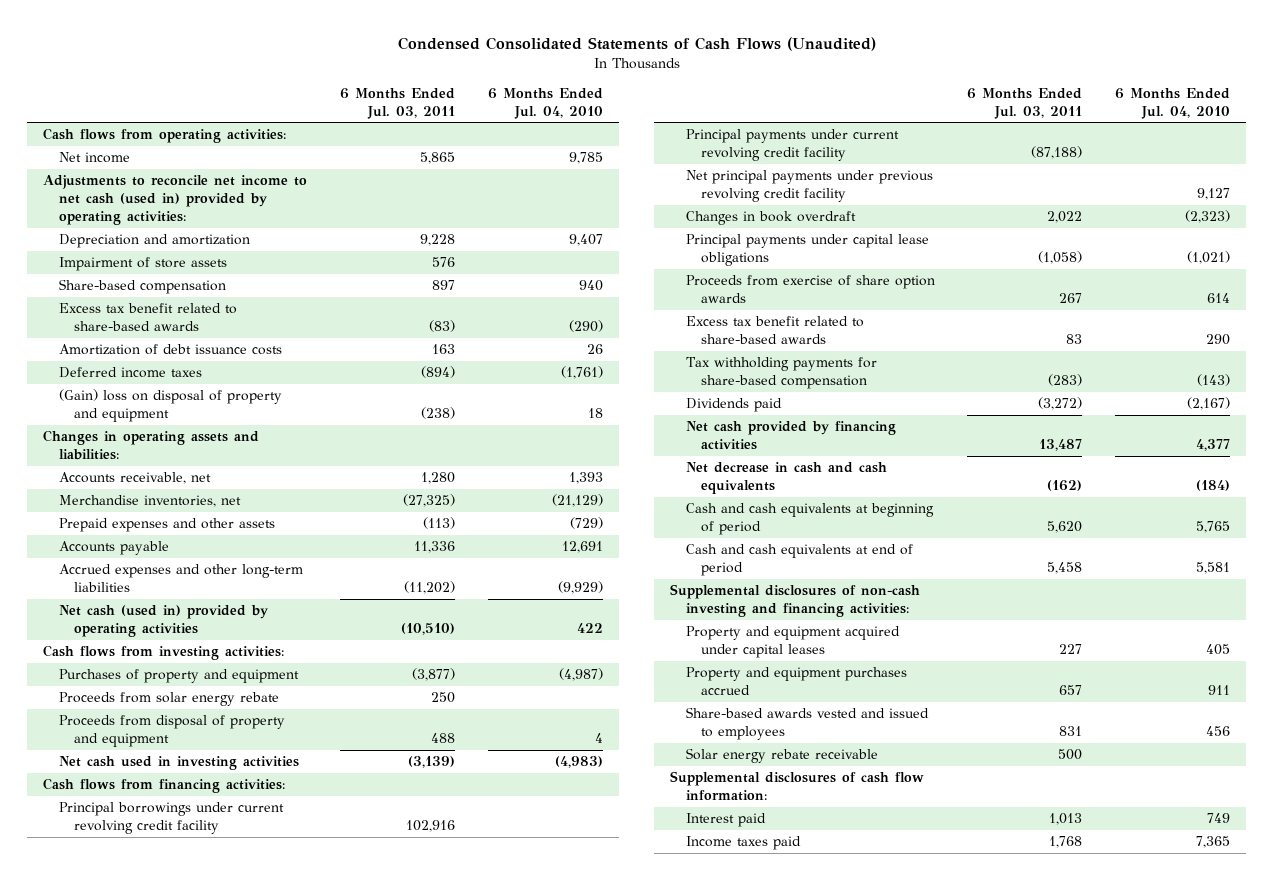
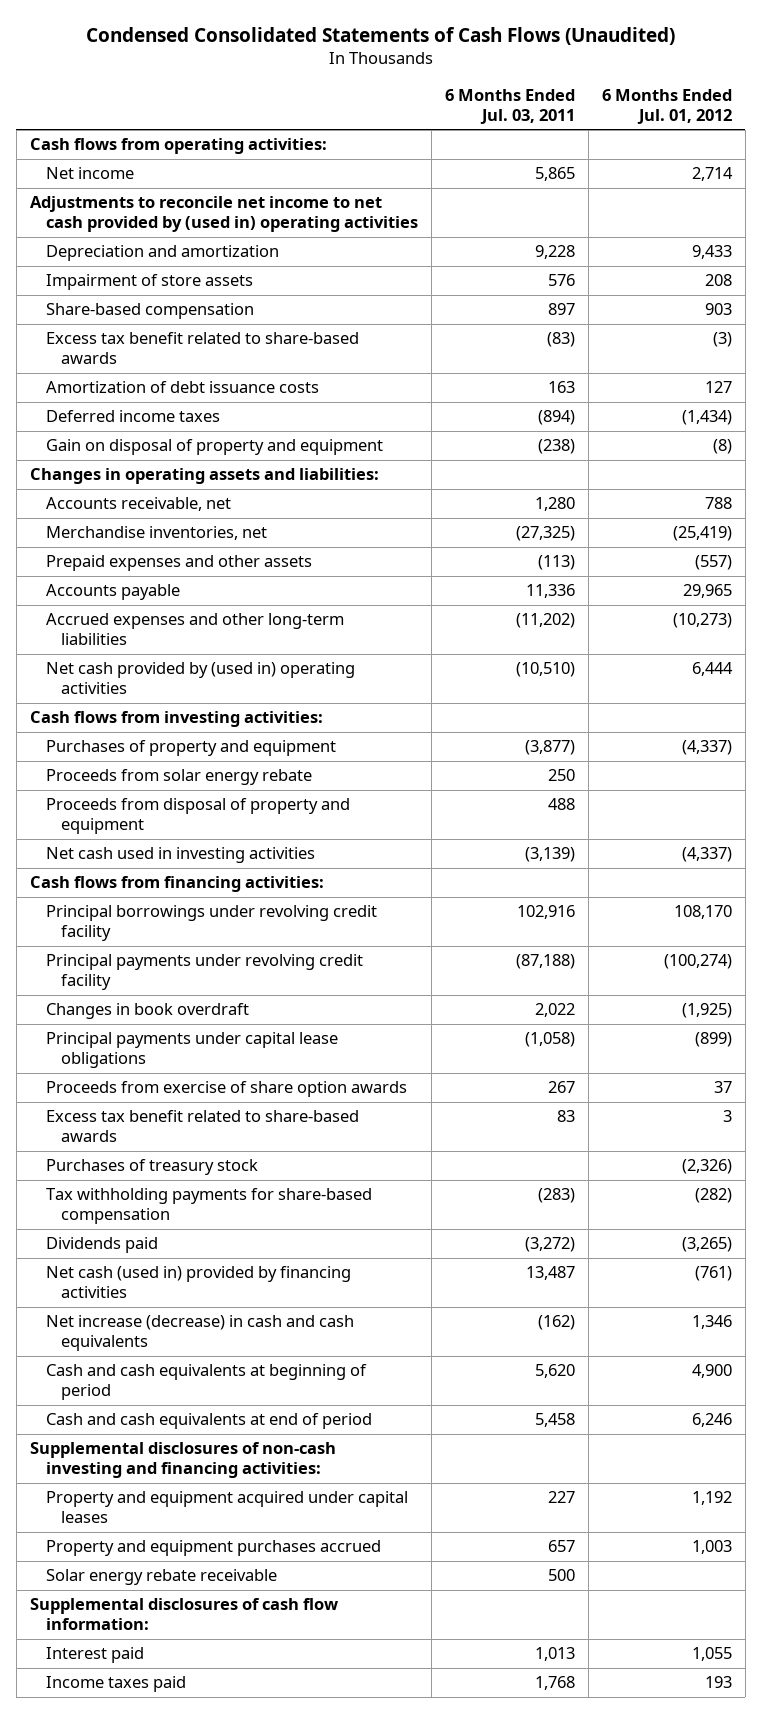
[487,87,603,119] 6 Months Ended Jul. 04, 2010 -> none
none -> [601,88,732,124] 6 Months Ended Jul. 01, 2012
[43,175,308,226] Adjustments to reconcile net income to net cash (used in) provided by operating activities: -> [29,196,418,233] Adjustments to reconcile net income to net cash provided by (used in) operating activities
[58,389,282,423] (Gain) loss on disposal of property and equipment -> [45,439,383,456] Gain on disposal of property and equipment
[58,605,268,638] Net cash (used in) provided by operating activities -> [45,662,355,695] Net cash provided by (used in) operating activities
[685,170,933,203] Net principal payments under previous revolving credit facility -> none
[58,802,284,835] Principal borrowings under current revolving credit facility -> [45,905,377,942] Principal borrowings under revolving credit facility
[685,129,899,162] Principal payments under current revolving credit facility -> [45,954,363,991] Principal payments under revolving credit facility
none -> [45,1159,258,1176] Purchases of treasury stock
[685,421,896,451] Net cash provided by financing activities -> [45,1266,351,1299] Net cash (used in) provided by financing activities
[685,462,887,495] Net decrease in cash and cash equivalents -> [45,1315,354,1352] Net increase (decrease) in cash and cash equivalents
[685,707,929,741] Share-based awards vested and issued to employees -> none

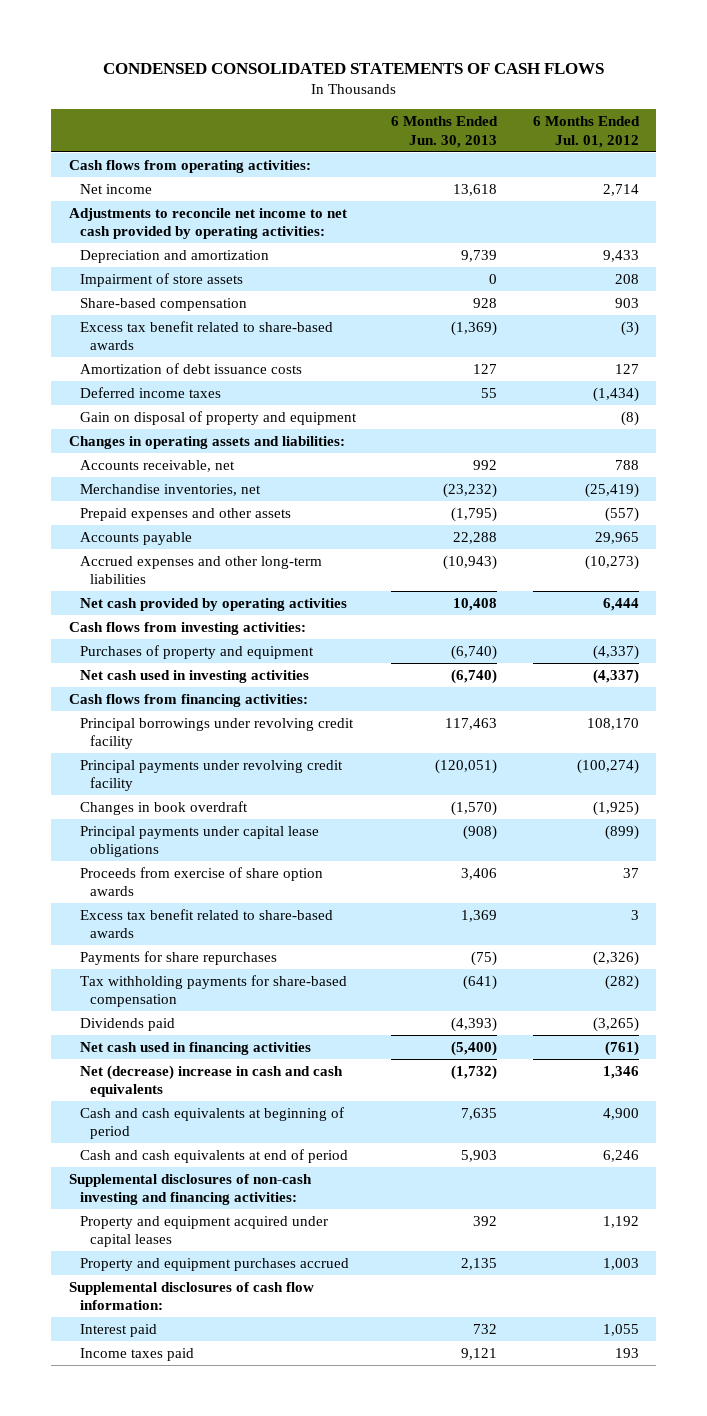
[85,26,675,45] Condensed Consolidated Statements of Cash Flows (Unaudited) -> [102,63,604,75] CONDENSED CONSOLIDATED STATEMENTS OF CASH FLOWS
[444,88,575,124] 6 Months Ended Jul. 03, 2011 -> none
none -> [391,115,499,148] 6 Months Ended Jun. 30, 2013
[29,196,418,233] Adjustments to reconcile net income to net cash provided by (used in) operating activities -> [68,207,347,240] Adjustments to reconcile net income to net cash provided by operating activities:
[45,662,355,695] Net cash provided by (used in) operating activities -> [79,597,347,611] Net cash provided by operating activities
[45,769,312,786] Proceeds from solar energy rebate -> none
[45,798,350,835] Proceeds from disposal of property and equipment -> none
[45,1159,258,1176] Purchases of treasury stock -> [79,950,277,965] Payments for share repurchases
[45,1266,351,1299] Net cash (used in) provided by financing activities -> [79,1041,311,1055] Net cash used in financing activities
[45,1315,354,1352] Net increase (decrease) in cash and cash equivalents -> [79,1064,343,1098] Net (decrease) increase in cash and cash equivalents
[45,1569,277,1586] Solar energy rebate receivable -> none

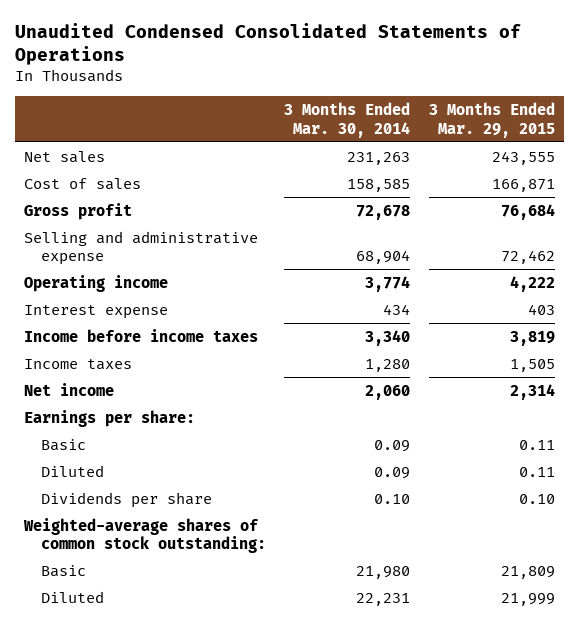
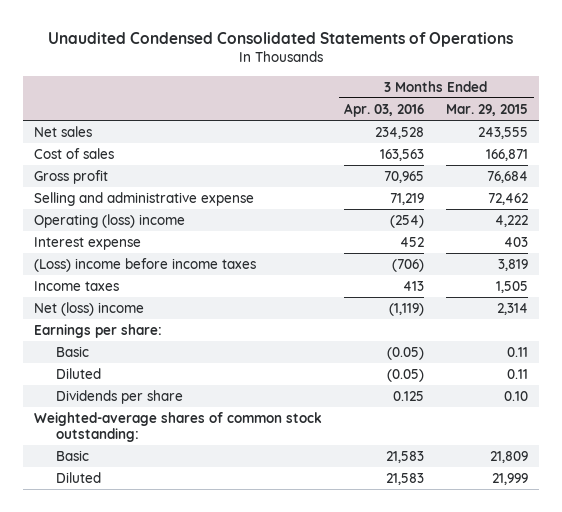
[284,102,411,138] 3 Months Ended Mar. 30, 2014 -> none
none -> [344,102,425,117] Apr. 03, 2016
[23,274,168,292] Operating income -> [34,213,186,228] Operating (loss) income
[23,328,258,342] Income before income taxes -> [34,257,257,272] (Loss) income before income taxes
[23,382,114,396] Net income -> [34,301,145,316] Net (loss) income

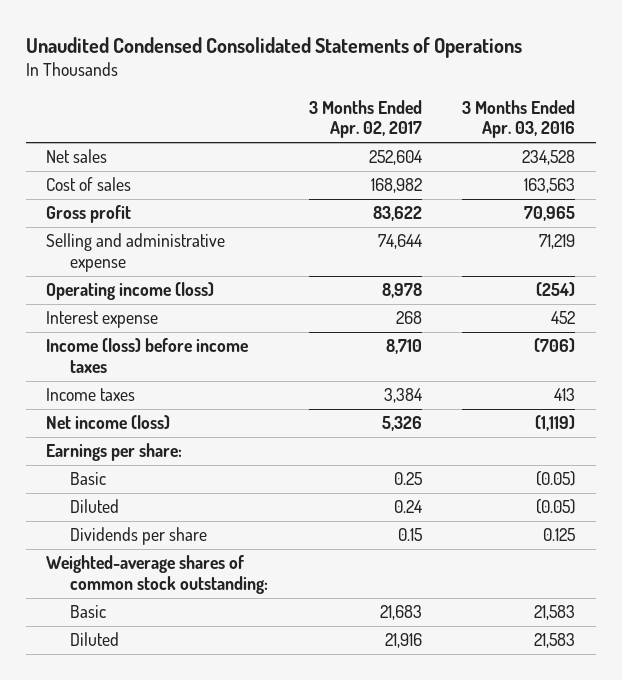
[446,103,529,116] Mar. 29, 2015 -> none
none -> [308,99,422,139] 3 Months Ended Apr. 02, 2017
[34,213,186,228] Operating (loss) income -> [46,282,215,301] Operating income (loss)
[34,257,257,272] (Loss) income before income taxes -> [46,338,249,373] Income (loss) before income taxes
[34,301,145,316] Net (loss) income -> [46,415,171,430] Net income (loss)

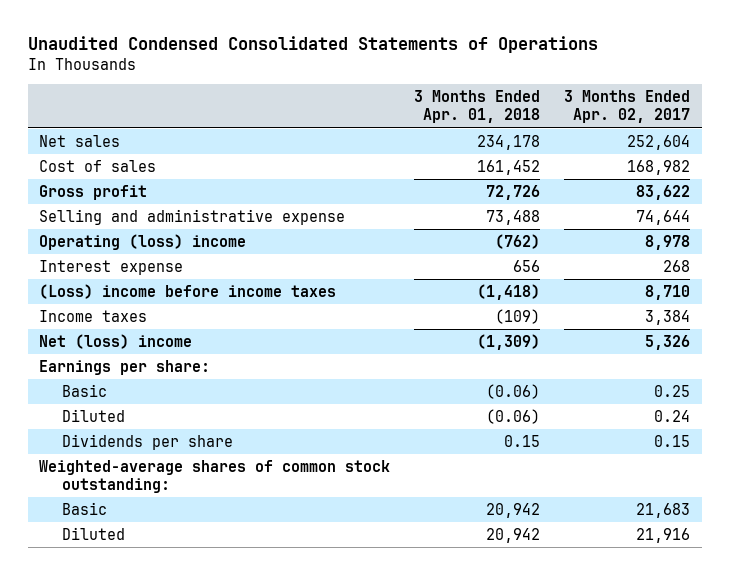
[462,99,576,139] 3 Months Ended Apr. 03, 2016 -> none
none -> [414,90,541,124] 3 Months Ended Apr. 01, 2018
[46,282,215,301] Operating income (loss) -> [39,233,247,250] Operating (loss) income
[46,338,249,373] Income (loss) before income taxes -> [39,283,337,299] (Loss) income before income taxes
[46,415,171,430] Net income (loss) -> [39,333,193,349] Net (loss) income

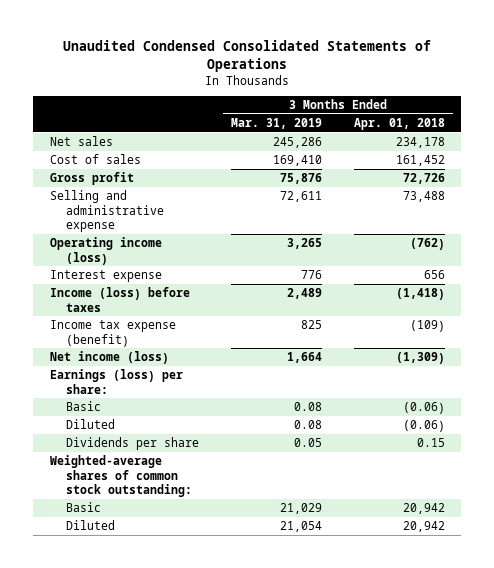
[564,90,691,124] 3 Months Ended Apr. 02, 2017 -> none
none -> [230,117,322,129] Mar. 31, 2019
[39,233,247,250] Operating (loss) income -> [49,237,162,265] Operating income (loss)
[39,283,337,299] (Loss) income before income taxes -> [49,287,190,312] Income (loss) before taxes
[39,309,148,322] Income taxes -> [49,320,176,347] Income tax expense (benefit)
[39,333,193,349] Net (loss) income -> [49,351,169,365] Net income (loss)
[39,359,211,375] Earnings per share: -> [49,369,183,394] Earnings (loss) per share:

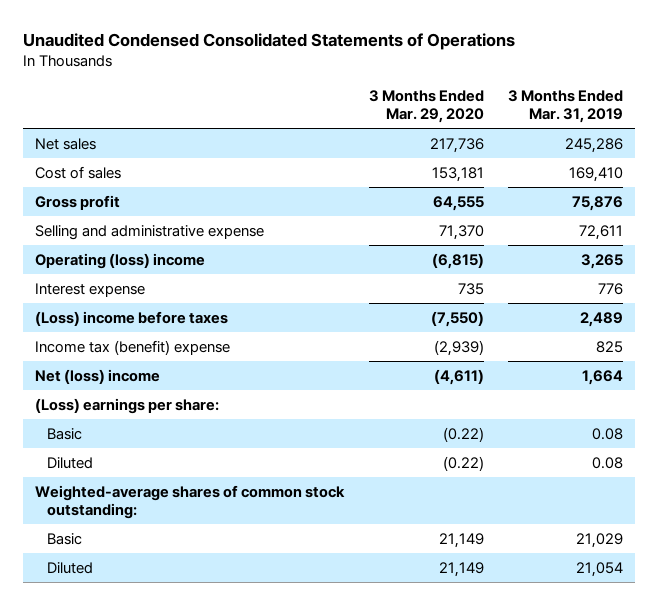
[353,117,445,130] Apr. 01, 2018 -> none
none -> [368,90,484,124] 3 Months Ended Mar. 29, 2020
[49,237,162,265] Operating income (loss) -> [35,252,206,269] Operating (loss) income
[49,287,190,312] Income (loss) before taxes -> [35,310,229,326] (Loss) income before taxes
[49,320,176,347] Income tax expense (benefit) -> [35,339,231,355] Income tax (benefit) expense
[49,351,169,365] Net income (loss) -> [35,368,161,384] Net (loss) income
[49,369,183,394] Earnings (loss) per share: -> [35,397,220,414] (Loss) earnings per share:
[65,437,199,451] Dividends per share -> none

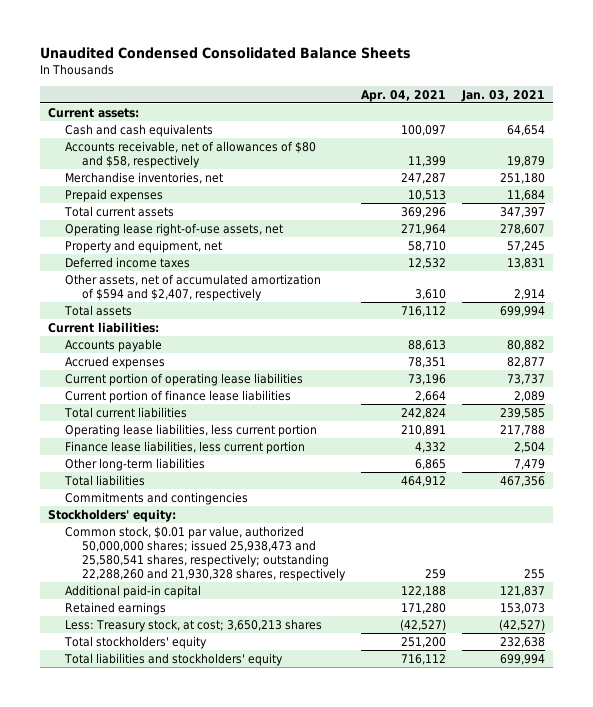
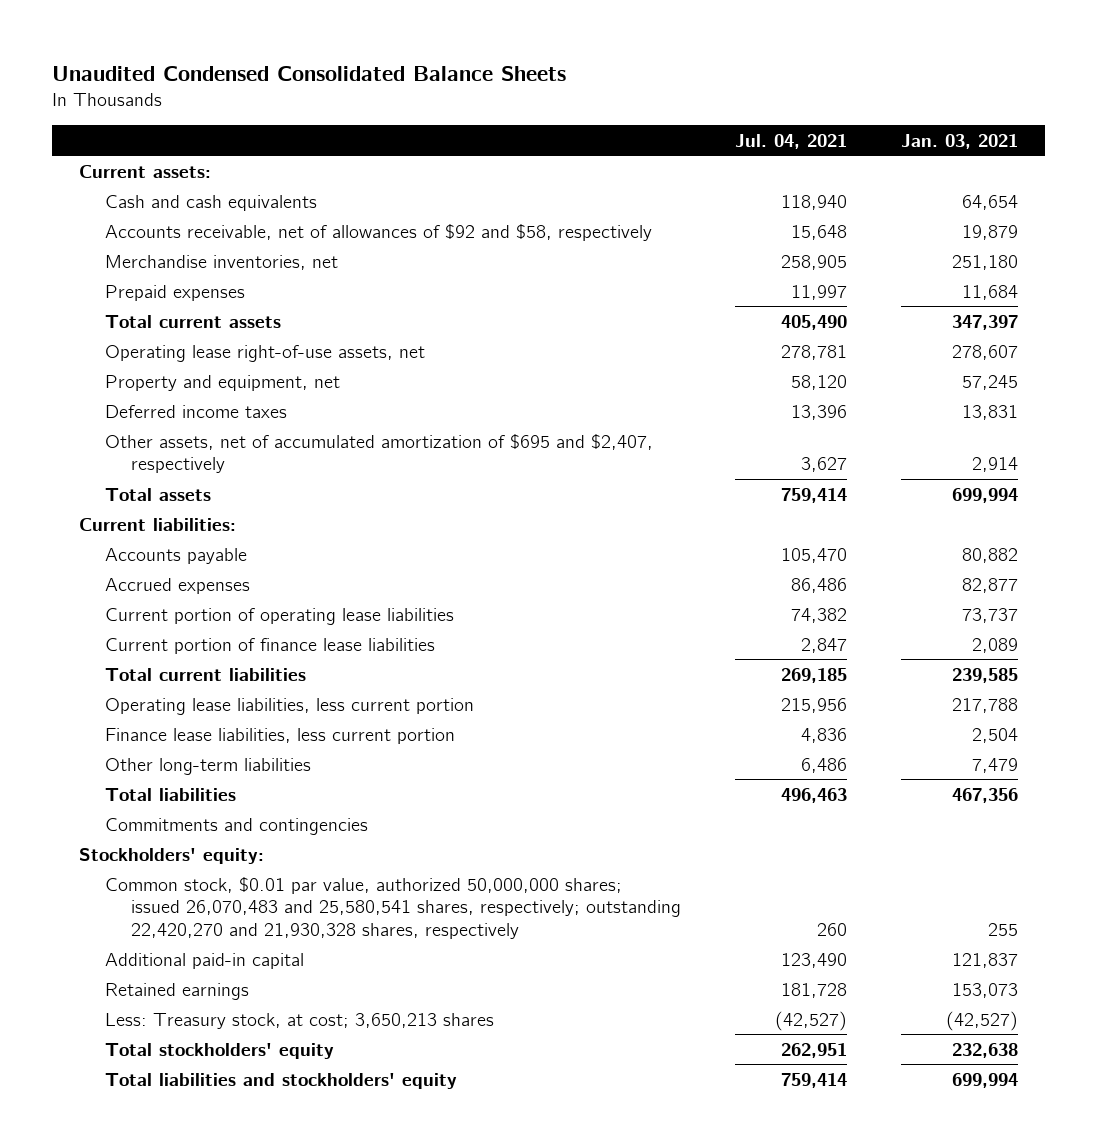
[361,89,447,102] Apr. 04, 2021 -> none
none -> [735,133,848,149] Jul. 04, 2021
[65,140,317,168] Accounts receivable, net of allowances of $80 and $58, respectively -> [105,223,653,241] Accounts receivable, net of allowances of $92 and $58, respectively
[65,273,322,301] Other assets, net of accumulated amortization of $594 and $2,407, respectively -> [105,433,654,474] Other assets, net of accumulated amortization of $695 and $2,407, respectively
[65,525,347,581] Common stock, $0.01 par value, authorized 50,000,000 shares; issued 25,938,473 and 25,580,541 shares, respectively; outstanding 22,288,260 and 21,930,328 shares, respectively -> [105,876,682,939] Common stock, $0.01 par value, authorized 50,000,000 shares; issued 26,070,483 and 25,580,541 shares, respectively; outstanding 22,420,270 and 21,930,328 shares, respectively

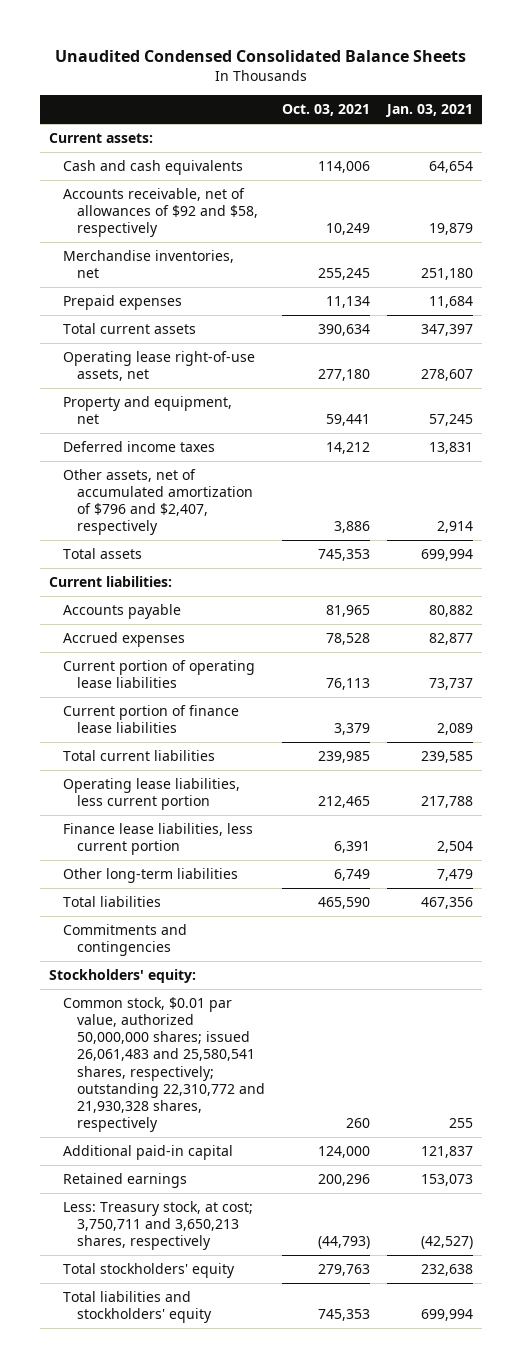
[735,133,848,149] Jul. 04, 2021 -> none
none -> [281,104,370,117] Oct. 03, 2021
[105,433,654,474] Other assets, net of accumulated amortization of $695 and $2,407, respectively -> [62,469,253,536] Other assets, net of accumulated amortization of $796 and $2,407, respectively
[105,876,682,939] Common stock, $0.01 par value, authorized 50,000,000 shares; issued 26,070,483 and 25,580,541 shares, respectively; outstanding 22,420,270 and 21,930,328 shares, respectively -> [62,997,265,1132] Common stock, $0.01 par value, authorized 50,000,000 shares; issued 26,061,483 and 25,580,541 shares, respectively; outstanding 22,310,772 and 21,930,328 shares, respectively
[105,1012,495,1029] Less: Treasury stock, at cost; 3,650,213 shares -> [62,1201,253,1251] Less: Treasury stock, at cost; 3,750,711 and 3,650,213 shares, respectively

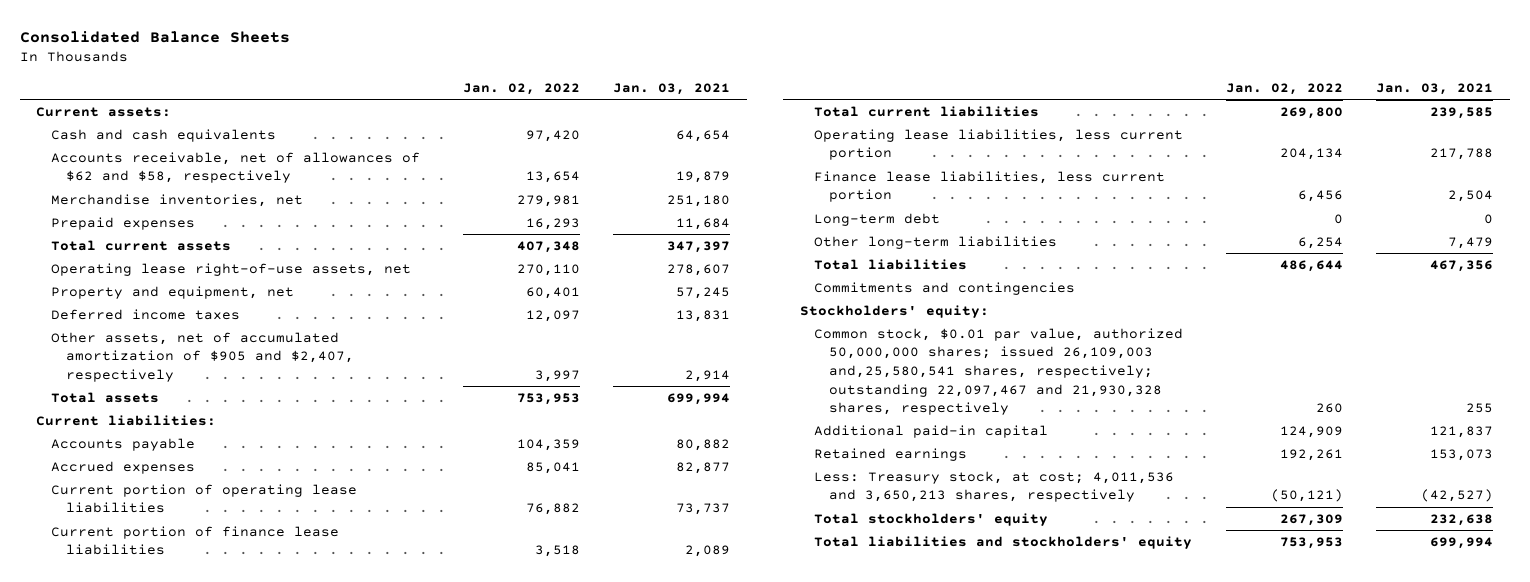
[55,50,467,63] Unaudited Condensed Consolidated Balance Sheets -> [19,31,290,44] Consolidated Balance Sheets
[281,104,370,117] Oct. 03, 2021 -> none
none -> [462,82,580,95] Jan. 02, 2022
[62,188,258,238] Accounts receivable, net of allowances of $92 and $58, respectively -> [50,151,420,184] Accounts receivable, net of allowances of $62 and $58, respectively
[62,469,253,536] Other assets, net of accumulated amortization of $796 and $2,407, respectively -> [50,331,354,382] Other assets, net of accumulated amortization of $905 and $2,407, respectively
none -> [814,212,941,226] Long-term debt
[62,997,265,1132] Common stock, $0.01 par value, authorized 50,000,000 shares; issued 26,061,483 and 25,580,541 shares, respectively; outstanding 22,310,772 and 21,930,328 shares, respectively -> [814,327,1184,416] Common stock, $0.01 par value, authorized 50,000,000 shares; issued 26,109,003 and,25,580,541 shares, respectively; outstanding 22,097,467 and 21,930,328 shares, respectively
[62,1201,253,1251] Less: Treasury stock, at cost; 3,750,711 and 3,650,213 shares, respectively -> [814,470,1175,503] Less: Treasury stock, at cost; 4,011,536 and 3,650,213 shares, respectively

